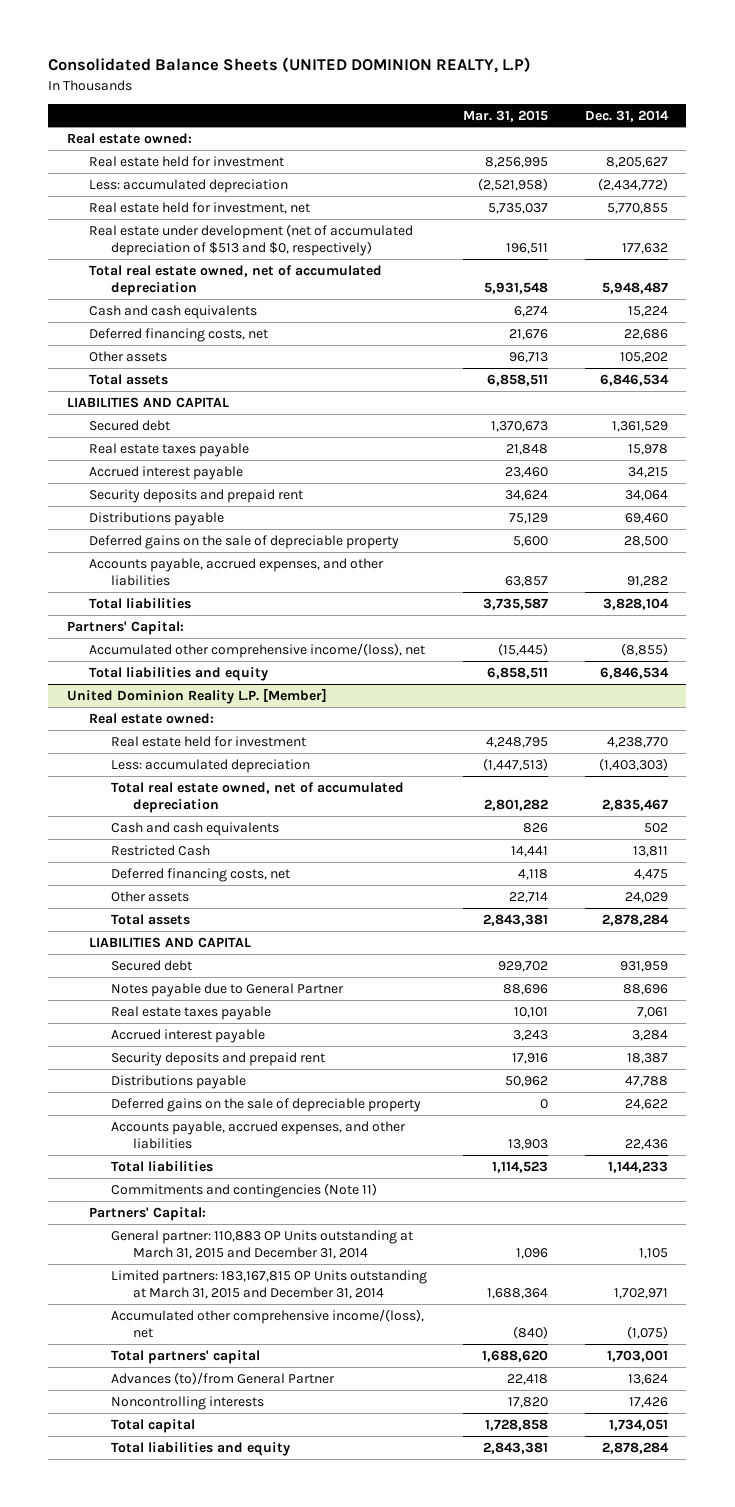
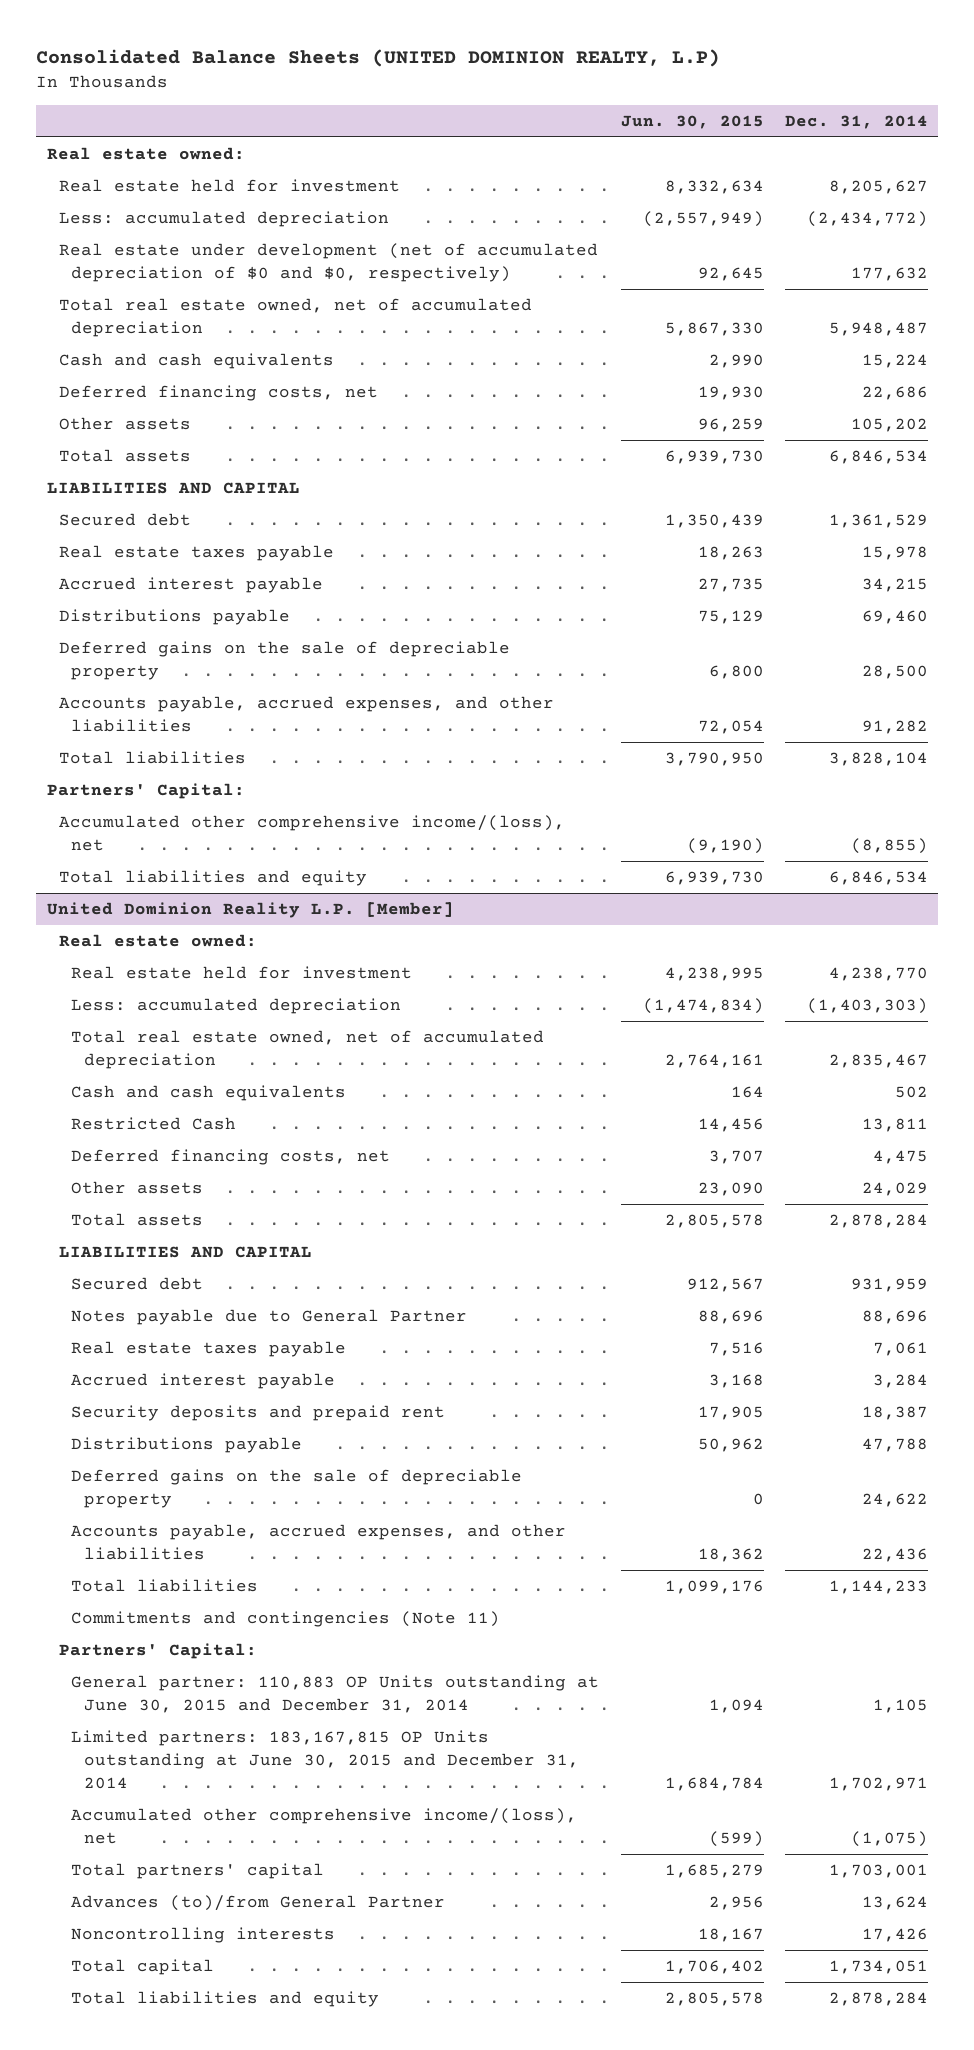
[463,109,549,122] Mar. 31, 2015 -> none
none -> [620,114,764,129] Jun. 30, 2015
[88,201,310,214] Real estate held for investment, net -> none
[88,223,413,256] Real estate under development (net of accumulated depreciation of $513 and $0, respectively) -> [58,243,598,282] Real estate under development (net of accumulated depreciation of $0 and $0, respectively)
[88,488,303,503] Security deposits and prepaid rent -> none
[111,1229,414,1259] General partner: 110,883 OP Units outstanding at March 31, 2015 and December 31, 2014 -> [71,1675,600,1713] General partner: 110,883 OP Units outstanding at June 30, 2015 and December 31, 2014
[111,1269,428,1299] Limited partners: 183,167,815 OP Units outstanding at March 31, 2015 and December 31, 2014 -> [71,1730,579,1789] Limited partners: 183,167,815 OP Units outstanding at June 30, 2015 and December 31, 2014

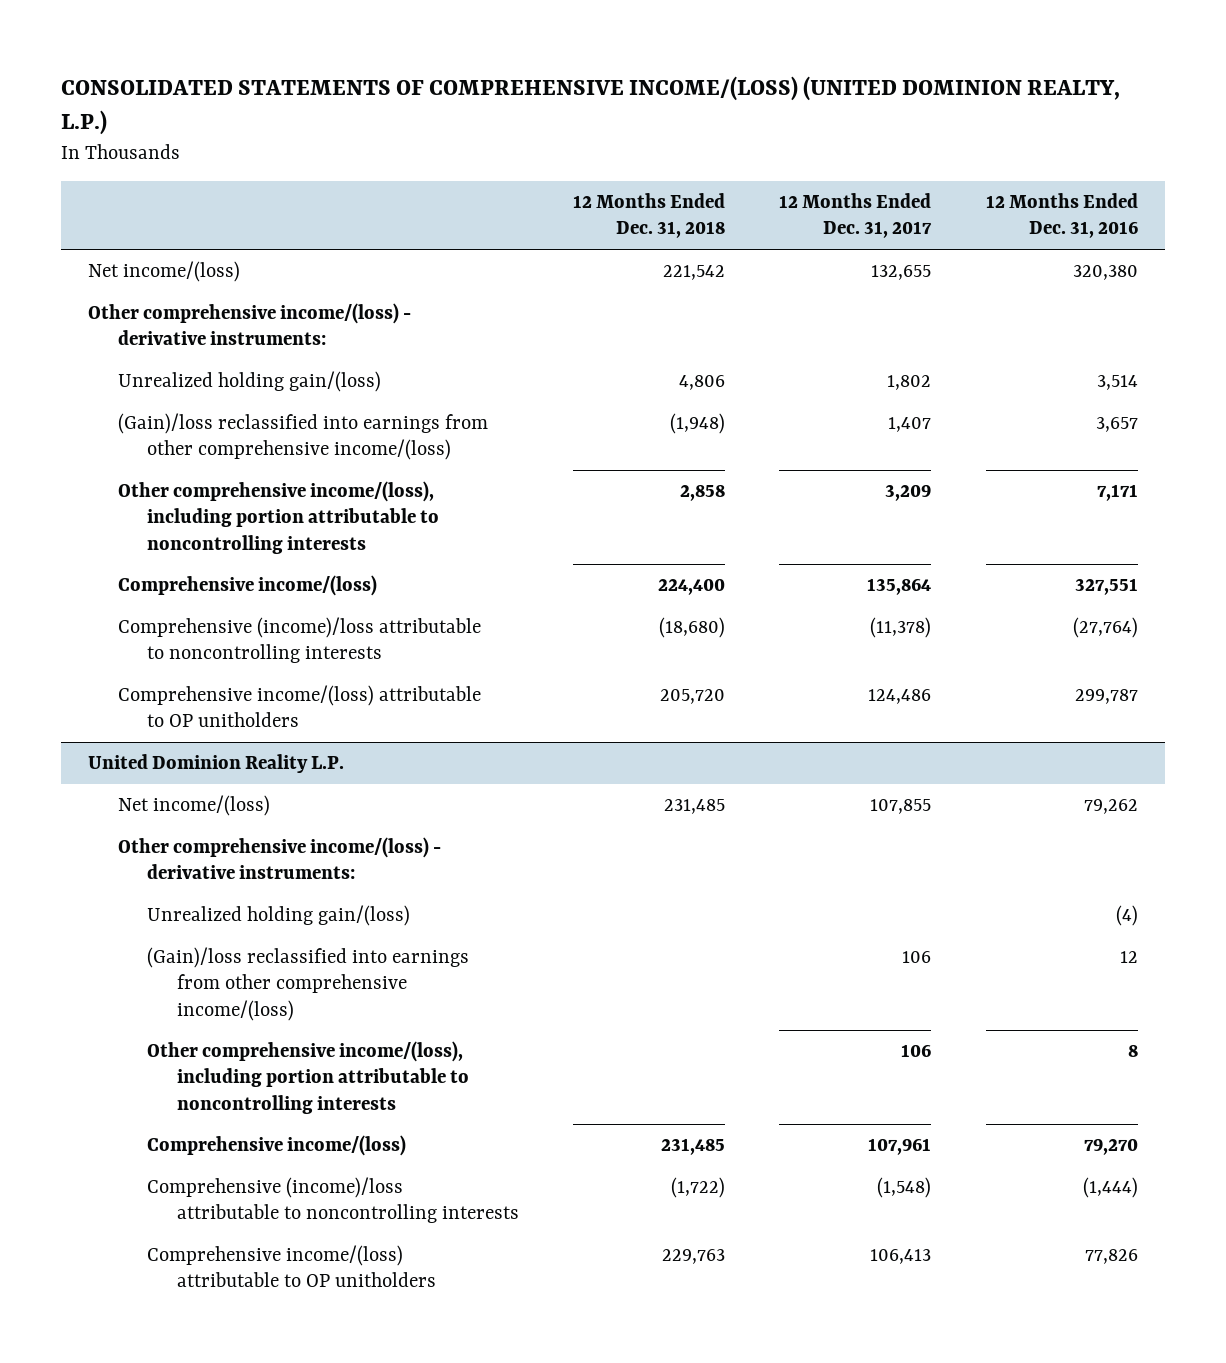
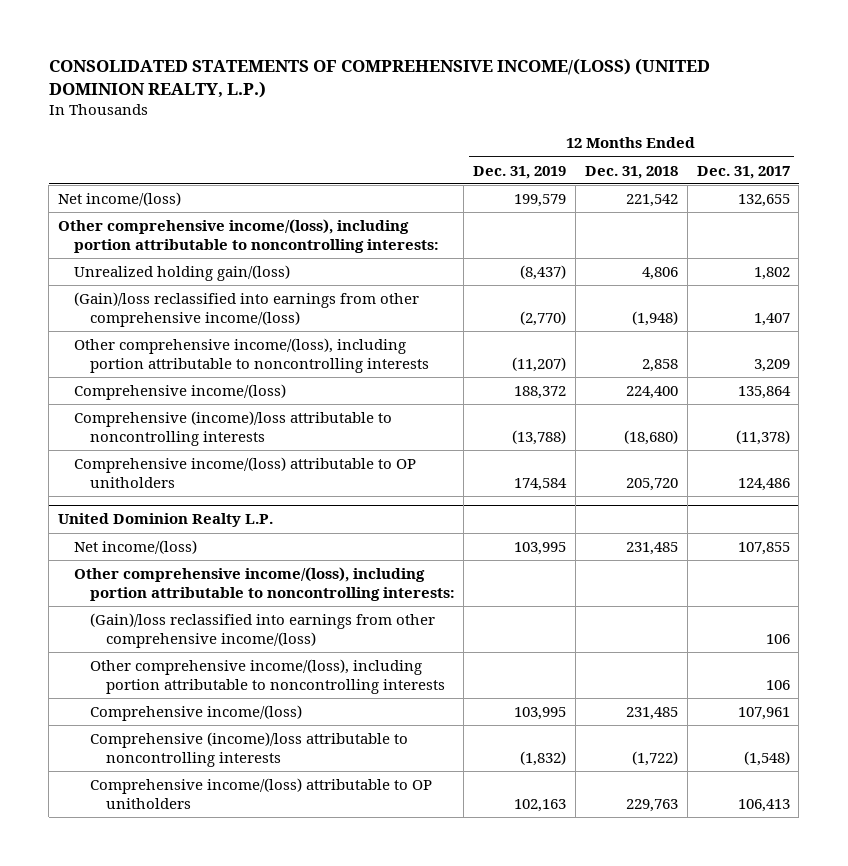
[985,193,1138,239] 12 Months Ended Dec. 31, 2016 -> none
none -> [473,165,567,179] Dec. 31, 2019
[88,303,412,346] Other comprehensive income/(loss) - derivative instruments: -> [58,218,439,253] Other comprehensive income/(loss), including portion attributable to noncontrolling interests:
[88,754,345,774] United Dominion Reality L.P. -> [58,513,274,528] United Dominion Realty L.P.
[147,905,411,927] Unrealized holding gain/(loss) -> none
[117,837,441,880] Other comprehensive income/(loss) - derivative instruments: -> [73,566,455,601] Other comprehensive income/(loss), including portion attributable to noncontrolling interests:

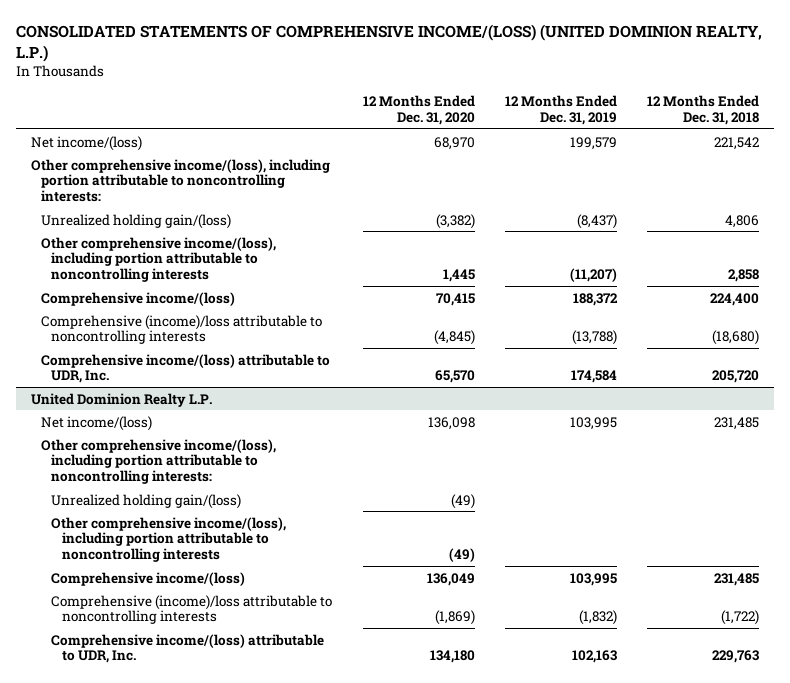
[696,165,790,179] Dec. 31, 2017 -> none
none -> [362,95,475,125] 12 Months Ended Dec. 31, 2020
[73,291,419,327] (Gain)/loss reclassified into earnings from other comprehensive income/(loss) -> none
[73,456,416,488] Comprehensive income/(loss) attributable to OP unitholders -> [41,353,331,384] Comprehensive income/(loss) attributable to UDR, Inc.
[89,612,435,648] (Gain)/loss reclassified into earnings from other comprehensive income/(loss) -> none
none -> [51,493,242,509] Unrealized holding gain/(loss)
[89,777,432,809] Comprehensive income/(loss) attributable to OP unitholders -> [51,633,325,664] Comprehensive income/(loss) attributable to UDR, Inc.

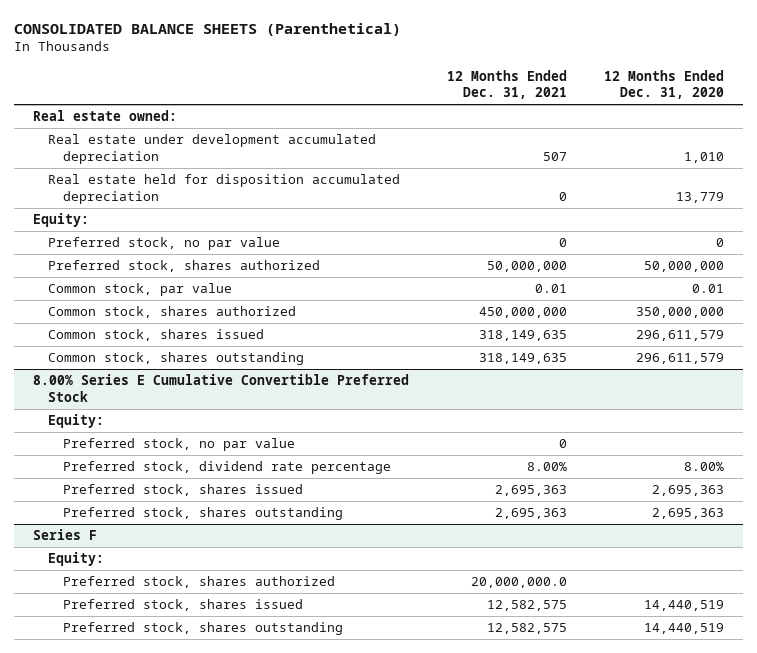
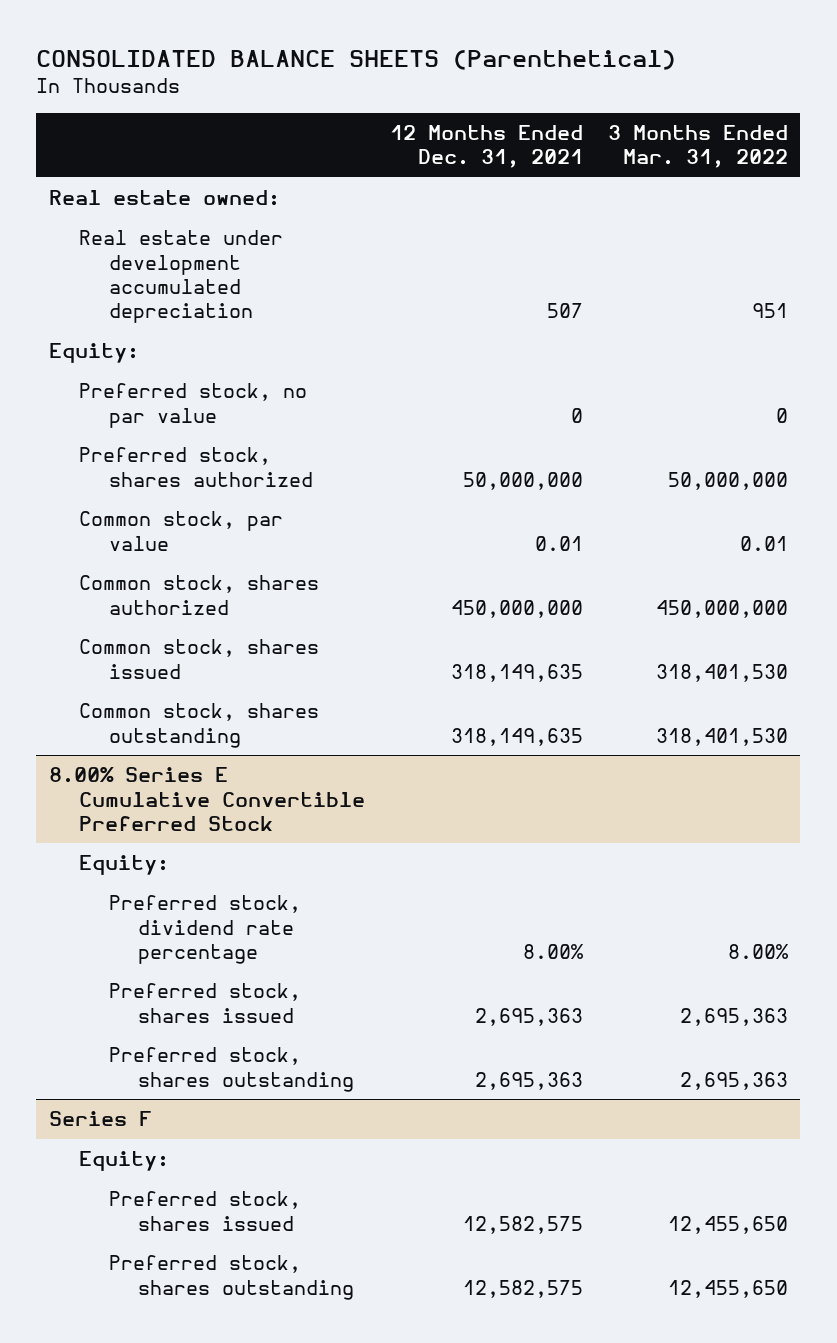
[604,69,725,100] 12 Months Ended Dec. 31, 2020 -> none
none -> [607,124,788,169] 3 Months Ended Mar. 31, 2022
[48,174,401,204] Real estate held for disposition accumulated depreciation -> none
[63,438,296,452] Preferred stock, no par value -> none
[63,576,336,589] Preferred stock, shares authorized -> none

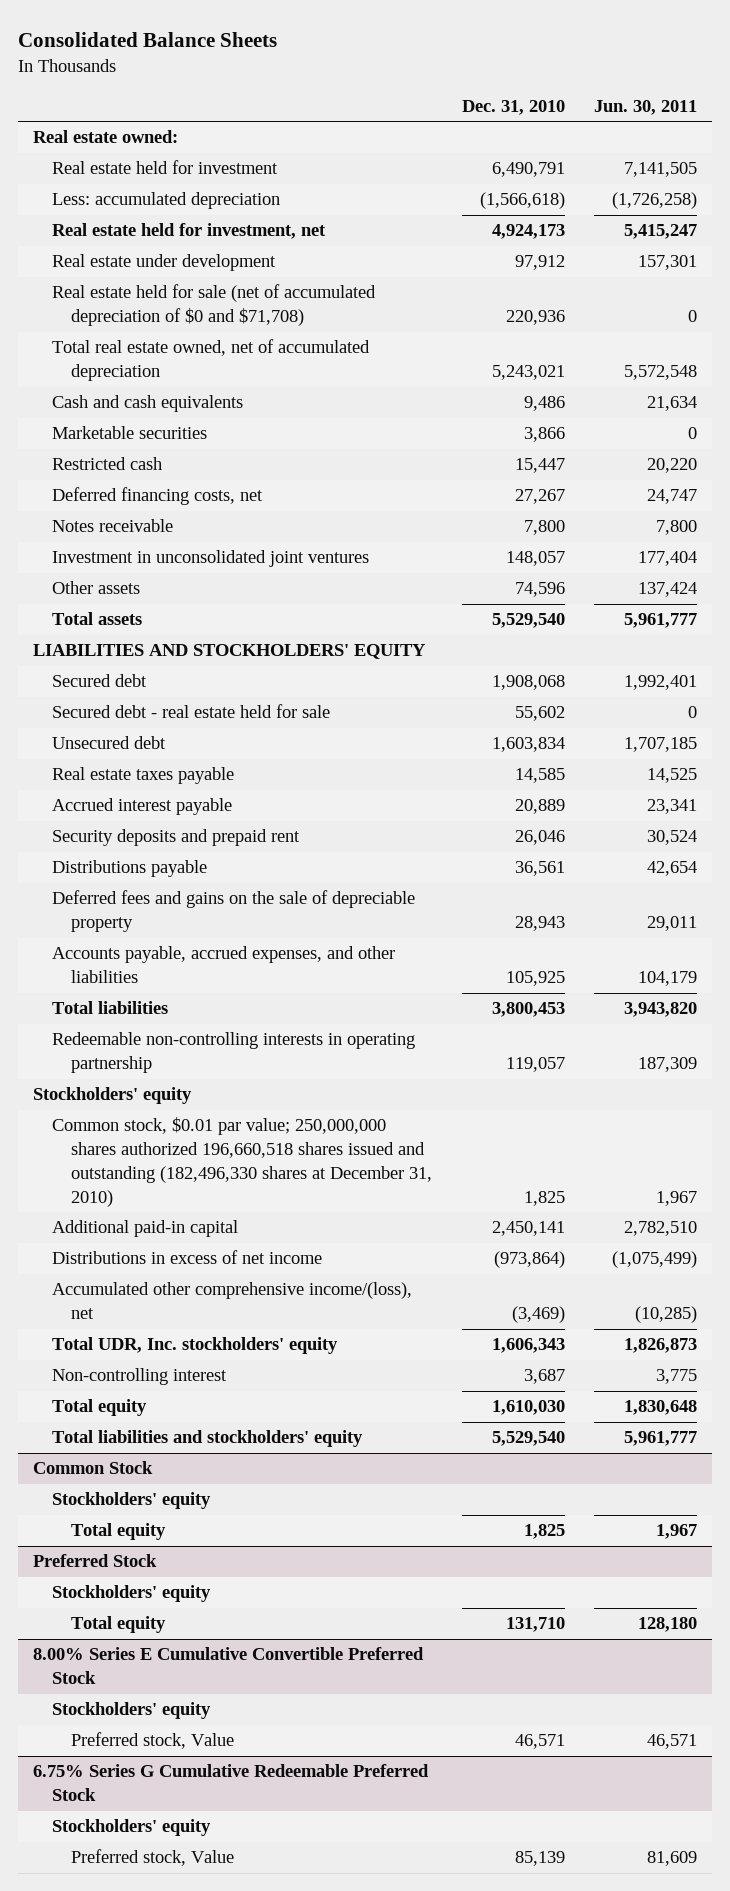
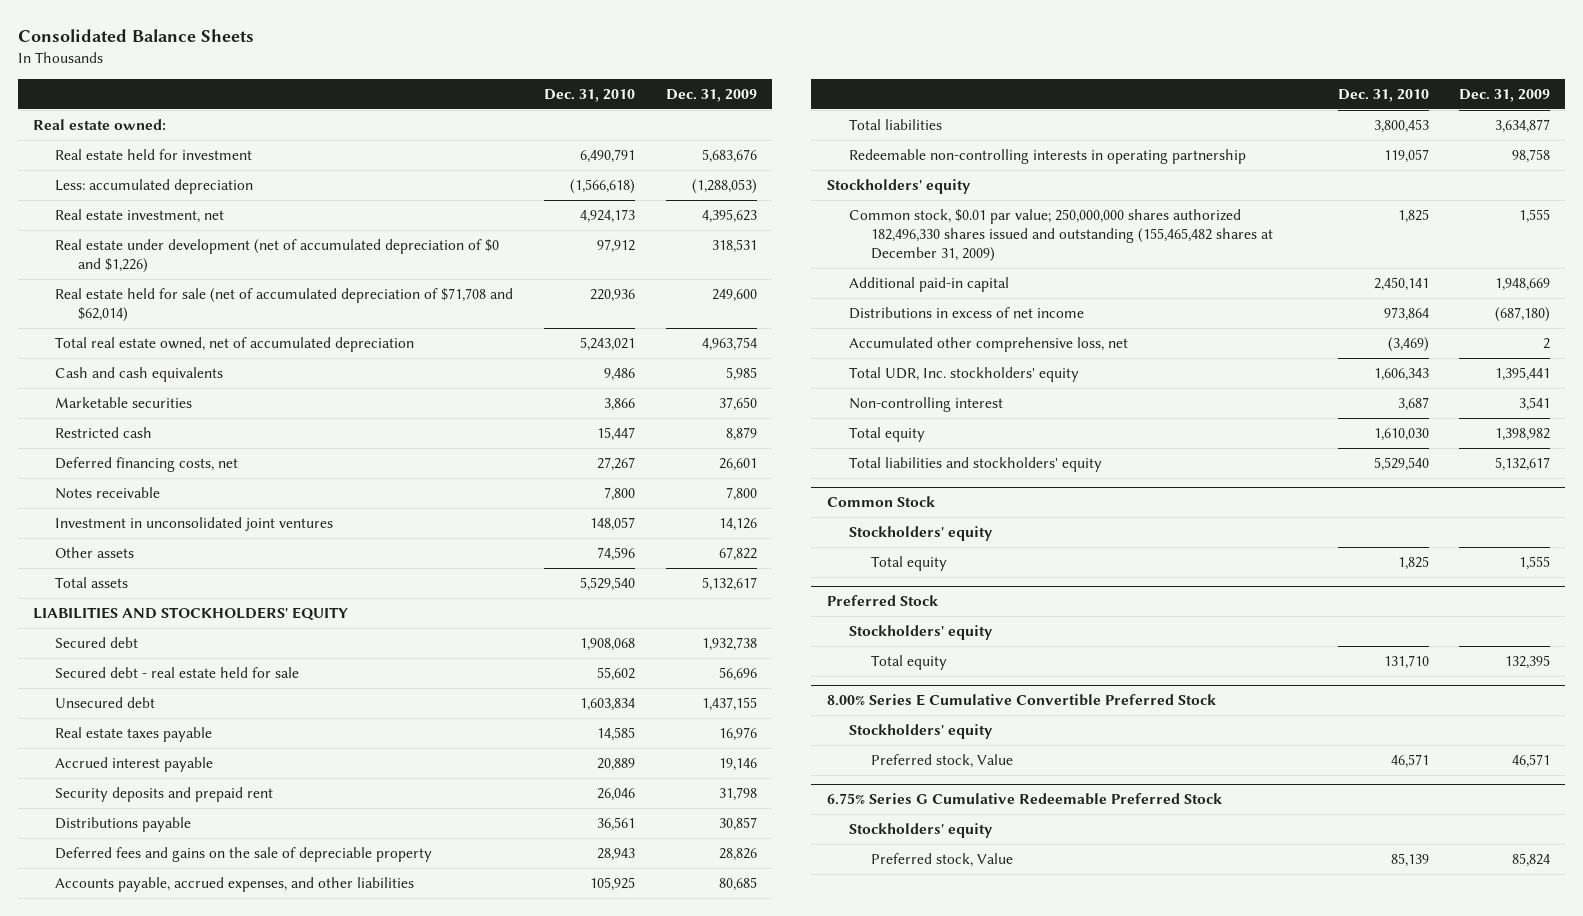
[593,99,697,115] Jun. 30, 2011 -> none
none -> [665,88,757,102] Dec. 31, 2009
[52,223,327,240] Real estate held for investment, net -> [55,208,225,223] Real estate investment, net
[52,254,277,272] Real estate under development -> [55,238,500,273] Real estate under development (net of accumulated depreciation of $0 and $1,226)
[52,284,377,327] Real estate held for sale (net of accumulated depreciation of $0 and $71,708) -> [55,287,514,322] Real estate held for sale (net of accumulated depreciation of $71,708 and $62,014)
[52,1117,433,1207] Common stock, $0.01 par value; 250,000,000 shares authorized 196,660,518 shares issued and outstanding (182,496,330 shares at December 31, 2010) -> [848,208,1274,263] Common stock, $0.01 par value; 250,000,000 shares authorized 182,496,330 shares issued and outstanding (155,465,482 shares at December 31, 2009)
[493,1251,565,1269] (973,864) -> [1383,306,1429,321] 973,864
[52,1282,413,1320] Accumulated other comprehensive income/(loss), net -> [848,336,1128,352] Accumulated other comprehensive loss, net

